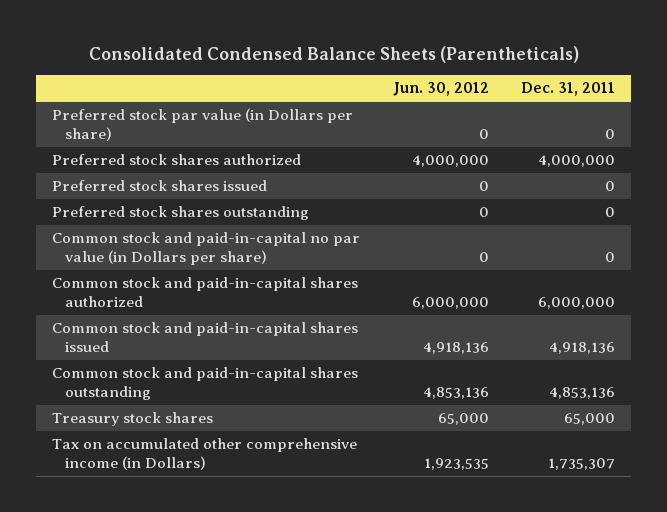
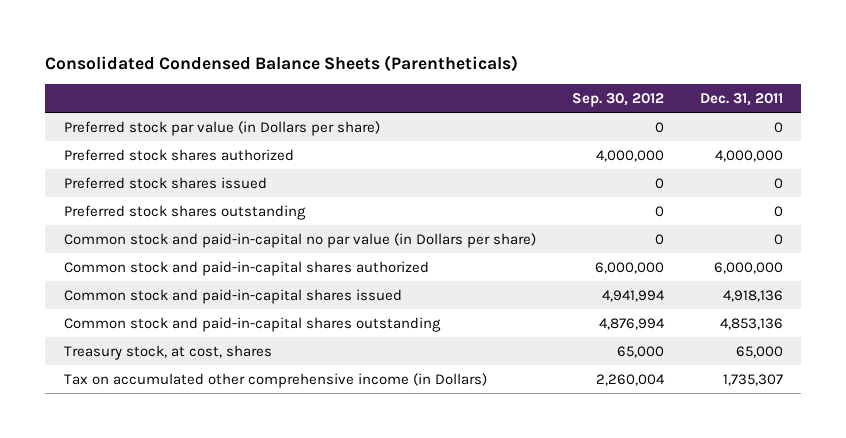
[392,82,489,97] Jun. 30, 2012 -> none
none -> [571,93,664,108] Sep. 30, 2012
[52,412,214,427] Treasury stock shares -> [63,344,272,360] Treasury stock, at cost, shares

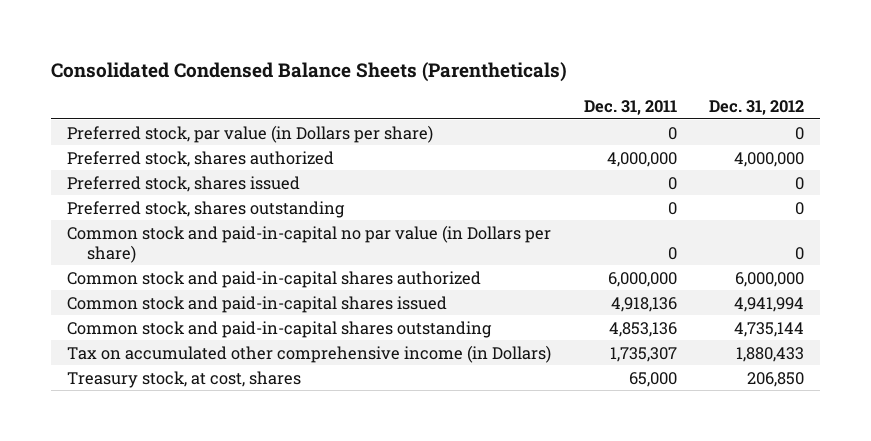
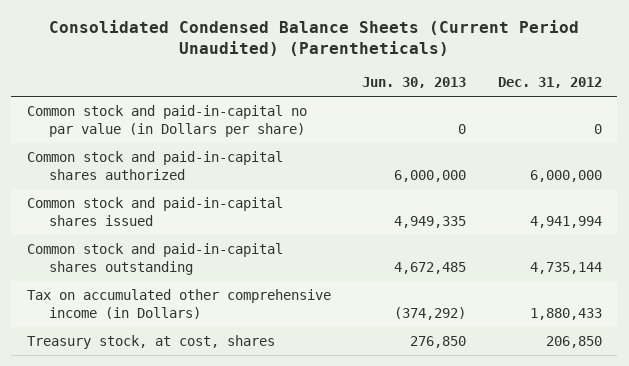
[51,62,568,83] Consolidated Condensed Balance Sheets (Parentheticals) -> [49,19,580,57] Consolidated Condensed Balance Sheets (Current Period Unaudited) (Parentheticals)
[583,100,677,116] Dec. 31, 2011 -> none
none -> [362,77,467,89] Jun. 30, 2013
[67,124,434,143] Preferred stock, par value (in Dollars per share) -> none
[67,150,335,167] Preferred stock, shares authorized -> none
[67,175,301,192] Preferred stock, shares issued -> none
[67,200,346,218] Preferred stock, shares outstanding -> none

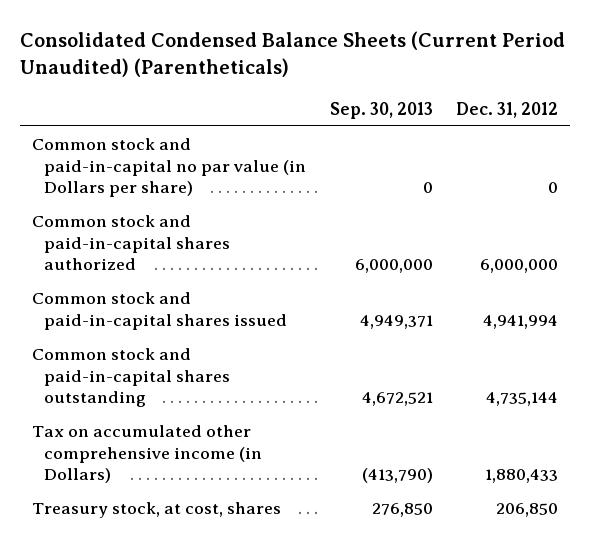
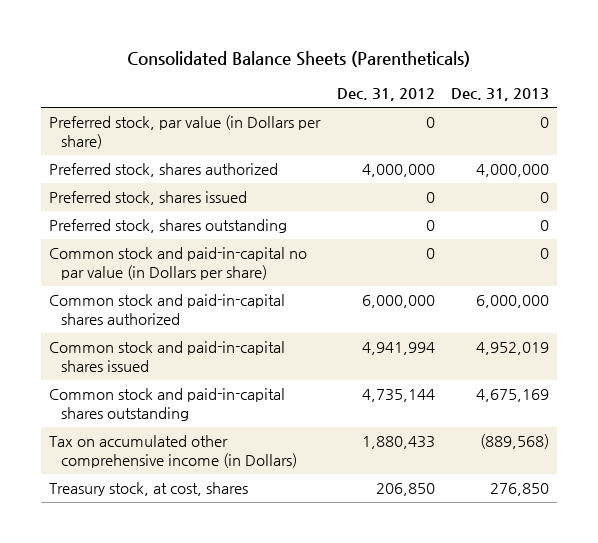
[19,30,565,77] Consolidated Condensed Balance Sheets (Current Period Unaudited) (Parentheticals) -> [127,51,471,68] Consolidated Balance Sheets (Parentheticals)
[329,101,433,119] Sep. 30, 2013 -> none
none -> [450,88,549,102] Dec. 31, 2013
none -> [49,115,322,149] Preferred stock, par value (in Dollars per share)
none -> [49,163,279,178] Preferred stock, shares authorized
none -> [49,191,248,206] Preferred stock, shares issued
none -> [49,219,288,234] Preferred stock, shares outstanding

